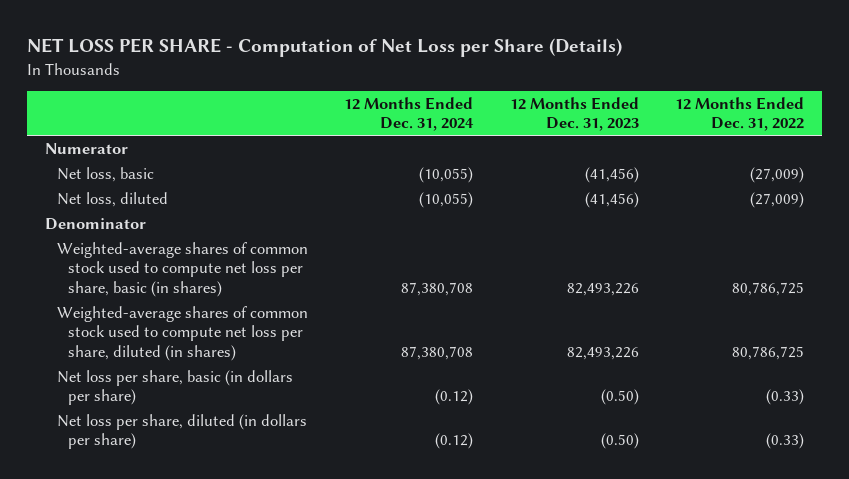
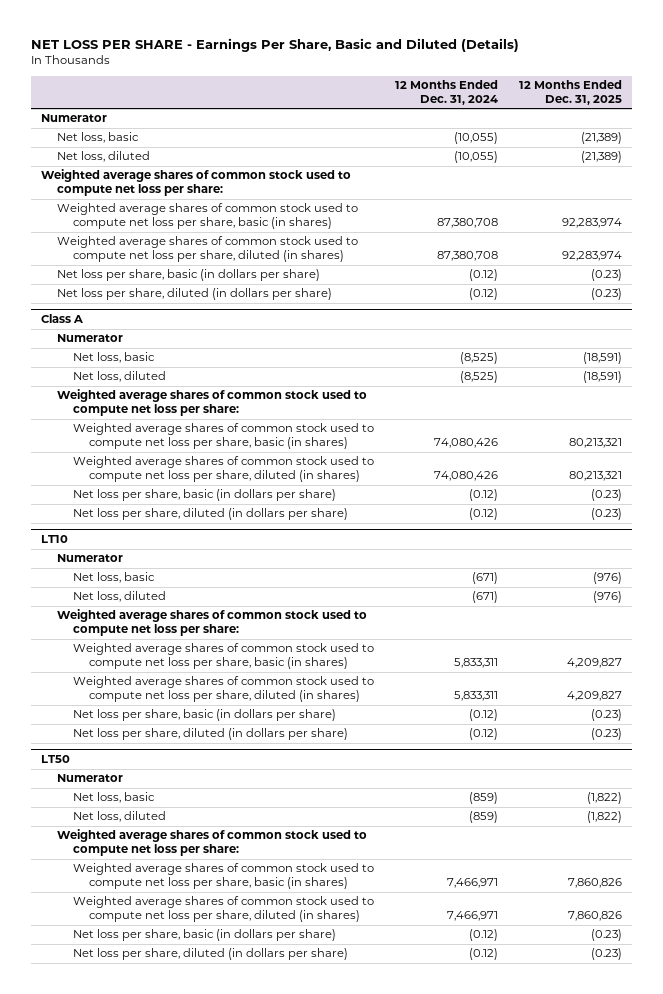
[26,38,622,58] NET LOSS PER SHARE - Computation of Net Loss per Share (Details) -> [30,37,519,52] NET LOSS PER SHARE - Earnings Per Share, Basic and Diluted (Details)
[509,96,639,132] 12 Months Ended Dec. 31, 2023 -> none
[675,96,805,132] 12 Months Ended Dec. 31, 2022 -> none
none -> [518,80,622,106] 12 Months Ended Dec. 31, 2025
[44,217,146,230] Denominator -> [41,169,352,197] Weighted average shares of common stock used to compute net loss per share:
[56,241,308,297] Weighted-average shares of common stock used to compute net loss per share, basic (in shares) -> [57,203,359,230] Weighted average shares of common stock used to compute net loss per share, basic (in shares)
[56,305,308,361] Weighted-average shares of common stock used to compute net loss per share, diluted (in shares) -> [57,236,359,263] Weighted average shares of common stock used to compute net loss per share, diluted (in shares)
none -> [41,314,84,324] Class A
none -> [57,334,124,343] Numerator
none -> [73,352,156,364] Net loss, basic
none -> [73,371,167,383] Net loss, diluted
none -> [57,389,368,417] Weighted average shares of common stock used to compute net loss per share:
none -> [73,423,375,450] Weighted average shares of common stock used to compute net loss per share, basic (in shares)
none -> [73,456,375,483] Weighted average shares of common stock used to compute net loss per share, diluted (in shares)
none -> [73,489,337,502] Net loss per share, basic (in dollars per share)
none -> [73,508,349,521] Net loss per share, diluted (in dollars per share)
none -> [41,535,69,544] LT10
none -> [57,554,124,563] Numerator
none -> [73,572,156,584] Net loss, basic
none -> [73,591,167,603] Net loss, diluted
none -> [57,609,368,637] Weighted average shares of common stock used to compute net loss per share:
none -> [73,643,375,670] Weighted average shares of common stock used to compute net loss per share, basic (in shares)
none -> [73,676,375,703] Weighted average shares of common stock used to compute net loss per share, diluted (in shares)
none -> [73,709,337,722] Net loss per share, basic (in dollars per share)
none -> [73,728,349,741] Net loss per share, diluted (in dollars per share)
none -> [41,755,71,764] LT50
none -> [57,774,124,783] Numerator
none -> [73,792,156,804] Net loss, basic
none -> [73,811,167,823] Net loss, diluted
none -> [57,829,368,857] Weighted average shares of common stock used to compute net loss per share:
none -> [73,863,375,890] Weighted average shares of common stock used to compute net loss per share, basic (in shares)
none -> [73,896,375,923] Weighted average shares of common stock used to compute net loss per share, diluted (in shares)
none -> [73,929,337,942] Net loss per share, basic (in dollars per share)
none -> [73,948,349,961] Net loss per share, diluted (in dollars per share)

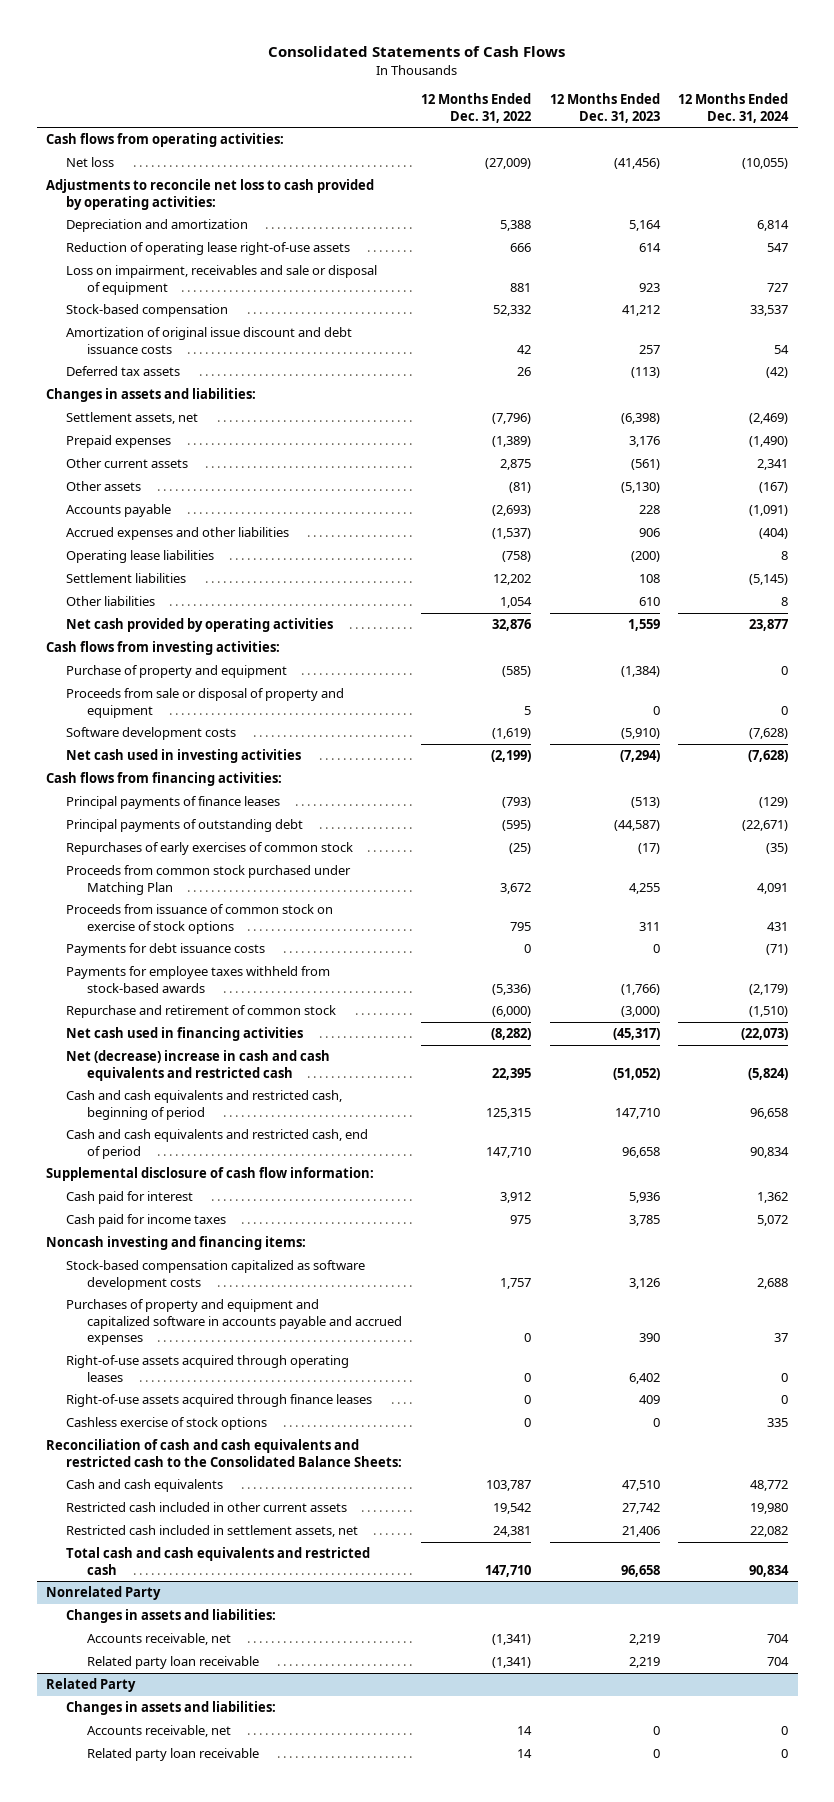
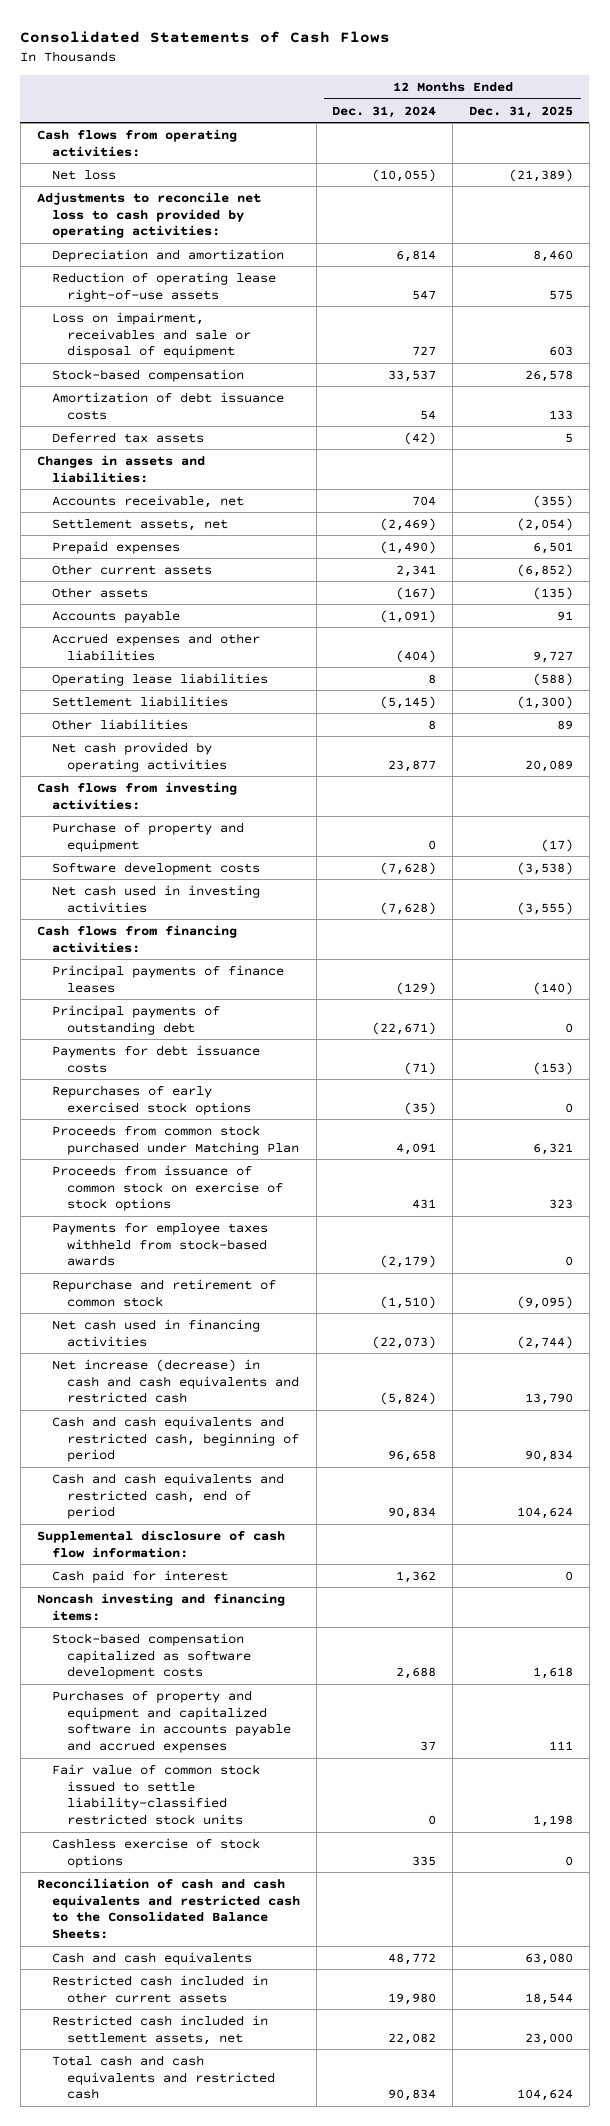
[421,93,532,123] 12 Months Ended Dec. 31, 2022 -> none
[549,93,660,123] 12 Months Ended Dec. 31, 2023 -> none
none -> [468,105,573,118] Dec. 31, 2025
[66,327,353,354] Amortization of original issue discount and debt issuance costs -> [51,391,284,420] Amortization of debt issuance costs
none -> [51,494,244,508] Accounts receivable, net
[66,688,345,718] Proceeds from sale or disposal of property and equipment -> none
[66,943,266,957] Payments for debt issuance costs -> [51,1044,260,1073] Payments for debt issuance costs
[66,842,354,856] Repurchases of early exercises of common stock -> [51,1084,251,1115] Repurchases of early exercised stock options
[66,1050,331,1081] Net (decrease) increase in cash and cash equivalents and restricted cash -> [51,1358,299,1404] Net increase (decrease) in cash and cash equivalents and restricted cash
[66,1214,227,1228] Cash paid for income taxes -> none
[66,1355,350,1382] Right-of-use assets acquired through operating leases -> none
[66,1394,373,1408] Right-of-use assets acquired through finance leases -> none
none -> [51,1763,260,1826] Fair value of common stock issued to settle liability-classified restricted stock units
[46,1586,162,1601] Nonrelated Party -> none
[66,1609,277,1624] Changes in assets and liabilities: -> none
[86,1633,231,1646] Accounts receivable, net -> none
[86,1656,259,1670] Related party loan receivable -> none
[46,1678,137,1693] Related Party -> none
[66,1701,277,1716] Changes in assets and liabilities: -> none
[86,1725,231,1738] Accounts receivable, net -> none
[86,1748,259,1762] Related party loan receivable -> none

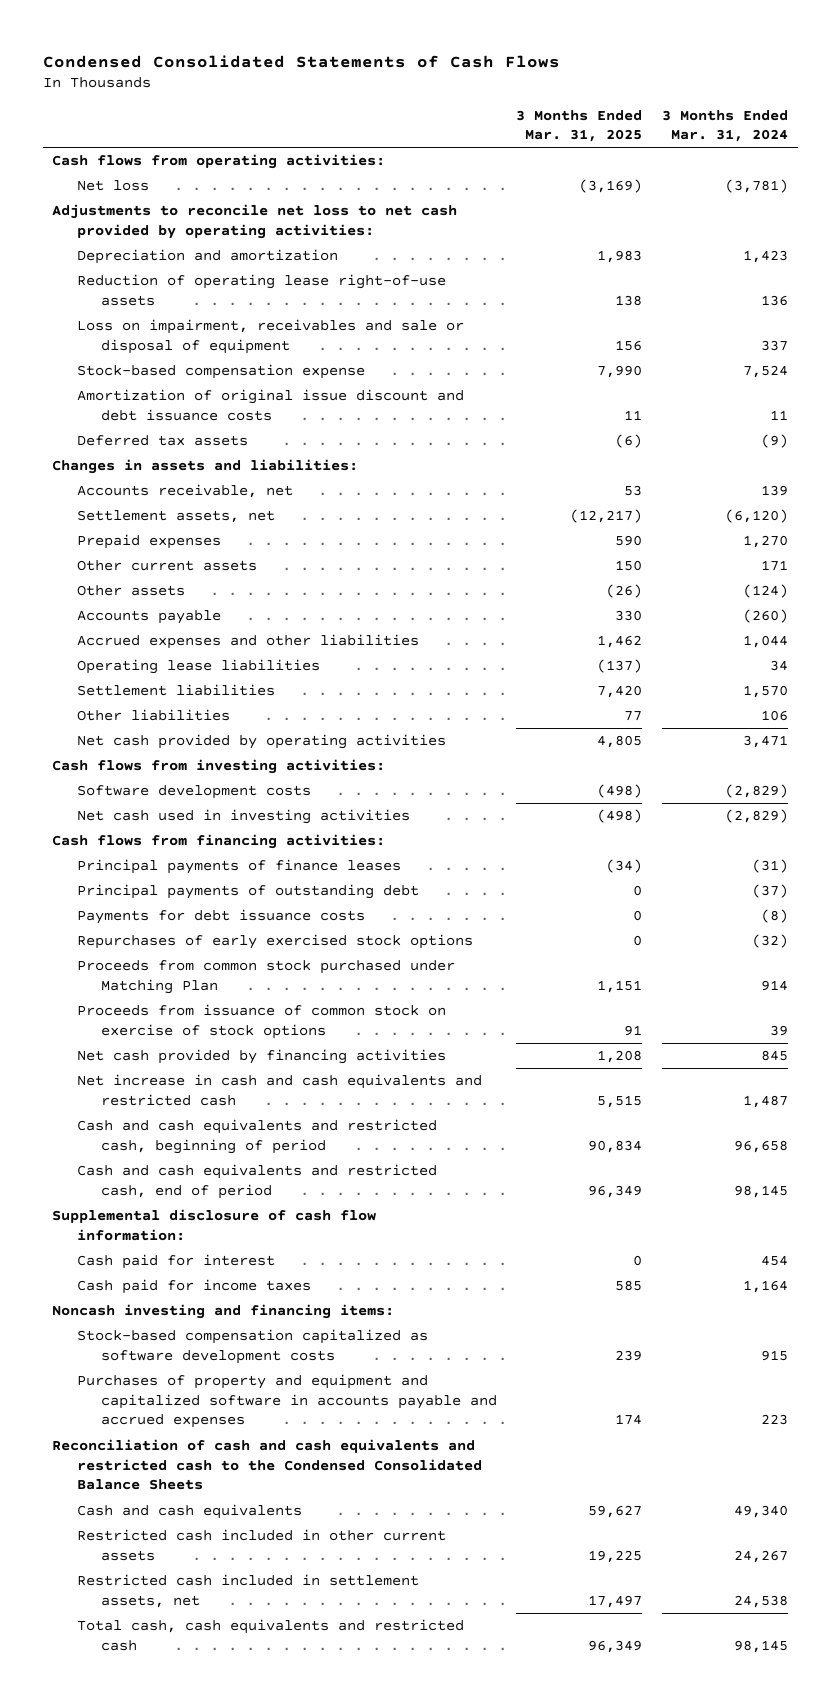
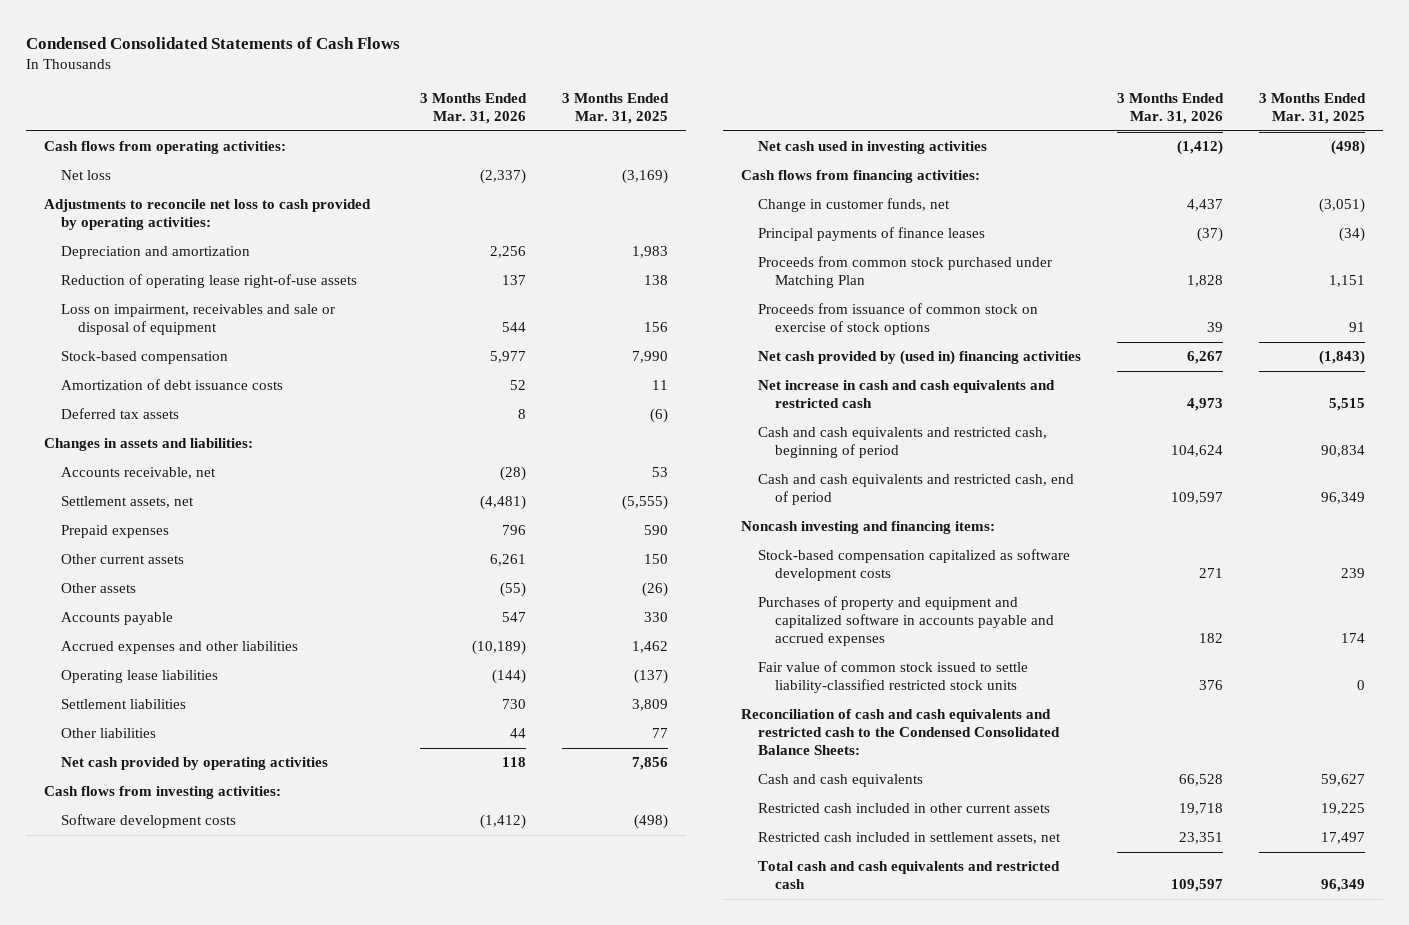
[661,109,788,143] 3 Months Ended Mar. 31, 2024 -> none
none -> [419,92,527,124] 3 Months Ended Mar. 31, 2026
[52,204,458,239] Adjustments to reconcile net loss to net cash provided by operating activities: -> [44,199,372,231] Adjustments to reconcile net loss to cash provided by operating activities:
[76,364,365,380] Stock-based compensation expense -> [60,351,228,365] Stock-based compensation
[76,389,464,421] Amortization of original issue discount and debt issuance costs -> [60,379,283,391] Amortization of debt issuance costs
[570,509,643,524] (12,217) -> [621,495,668,511] (5,555)
[597,685,643,699] 7,420 -> [631,699,668,712] 3,809
[597,735,643,749] 4,805 -> [631,757,668,771] 7,856
none -> [757,198,950,213] Change in customer funds, net
[76,884,419,900] Principal payments of outstanding debt -> none
[76,909,365,925] Payments for debt issuance costs -> none
[76,934,473,950] Repurchases of early exercised stock options -> none
[76,1049,446,1065] Net cash provided by financing activities -> [757,350,1081,366] Net cash provided by (used in) financing activities
[597,1050,643,1064] 1,208 -> [1318,350,1365,366] (1,843)
[52,1209,377,1241] Supplemental disclosure of cash flow information: -> none
[76,1254,275,1270] Cash paid for interest -> none
[76,1279,311,1295] Cash paid for income taxes -> none
none -> [757,661,1028,694] Fair value of common stock issued to settle liability-classified restricted stock units
[52,1439,482,1491] Reconciliation of cash and cash equivalents and restricted cash to the Condensed Consolidated Balance Sheets -> [740,709,1060,756] Reconciliation of cash and cash equivalents and restricted cash to the Condensed Consolidated Balance Sheets:
[76,1619,464,1651] Total cash, cash equivalents and restricted cash -> [757,861,1060,890] Total cash and cash equivalents and restricted cash

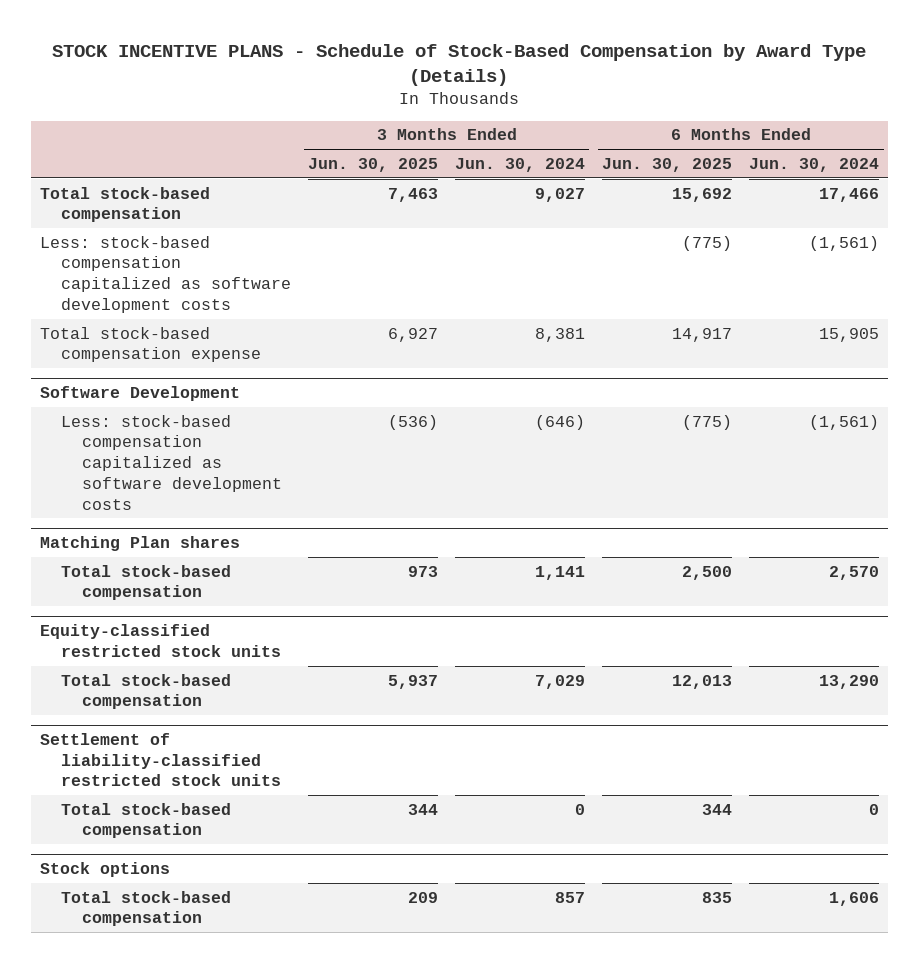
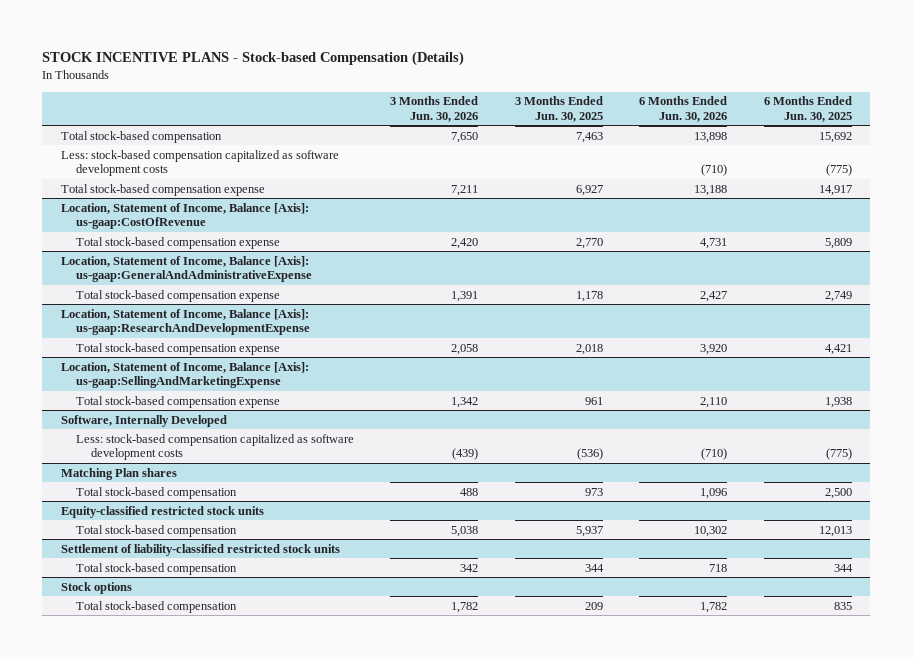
[52,43,867,87] STOCK INCENTIVE PLANS - Schedule of Stock-Based Compensation by Award Type (Details) -> [42,50,465,66] STOCK INCENTIVE PLANS - Stock-based Compensation (Details)
[455,157,586,172] Jun. 30, 2024 -> none
[749,157,880,172] Jun. 30, 2024 -> none
none -> [390,96,479,122] 3 Months Ended Jun. 30, 2026
none -> [639,96,728,122] 6 Months Ended Jun. 30, 2026
none -> [60,202,309,230] Location, Statement of Income, Balance [Axis]: us-gaap:CostOfRevenue
none -> [75,236,280,249] Total stock-based compensation expense
none -> [60,255,312,283] Location, Statement of Income, Balance [Axis]: us-gaap:GeneralAndAdministrativeExpense
none -> [75,289,280,302] Total stock-based compensation expense
none -> [60,308,310,336] Location, Statement of Income, Balance [Axis]: us-gaap:ResearchAndDevelopmentExpense
none -> [75,342,280,355] Total stock-based compensation expense
none -> [60,361,309,389] Location, Statement of Income, Balance [Axis]: us-gaap:SellingAndMarketingExpense
none -> [75,395,280,408] Total stock-based compensation expense
[39,386,240,402] Software Development -> [60,414,227,427] Software, Internally Developed

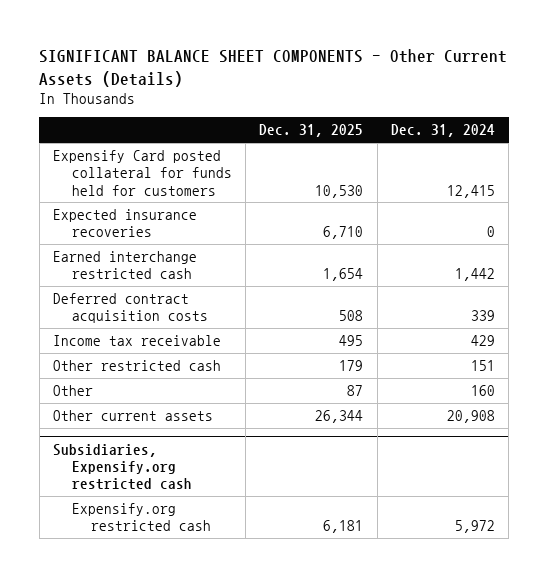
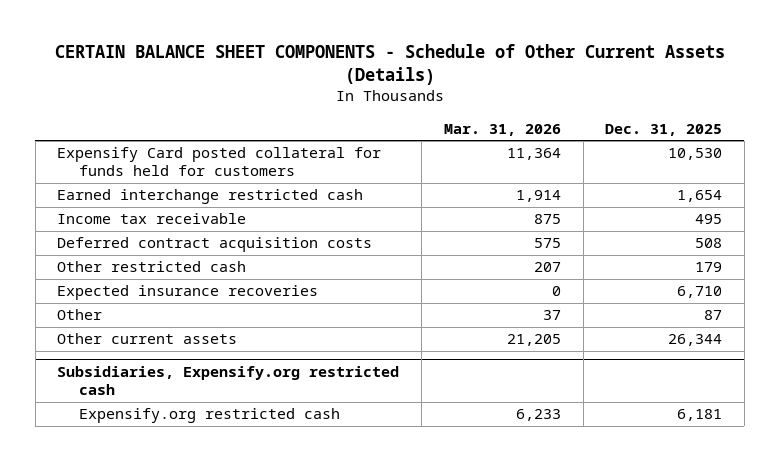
[39,49,508,87] SIGNIFICANT BALANCE SHEET COMPONENTS - Other Current Assets (Details) -> [54,44,725,86] CERTAIN BALANCE SHEET COMPONENTS - Schedule of Other Current Assets (Details)
[390,124,495,138] Dec. 31, 2024 -> none
none -> [443,123,561,136] Mar. 31, 2026
[52,293,208,324] Deferred contract acquisition costs -> [57,237,373,253] Deferred contract acquisition costs
[52,209,197,238] Expected insurance recoveries -> [57,285,319,301] Expected insurance recoveries

